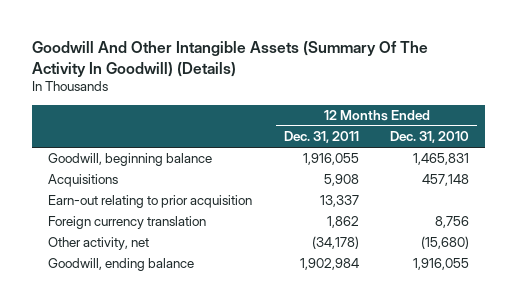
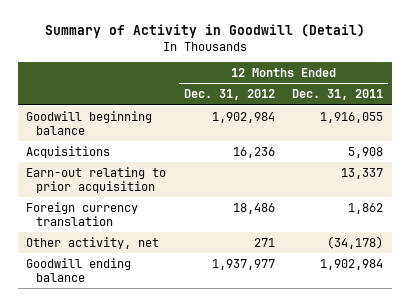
[32,40,429,77] Goodwill And Other Intangible Assets (Summary Of The Activity In Goodwill) (Details) -> [44,24,365,39] Summary of Activity in Goodwill (Detail)
[390,131,470,144] Dec. 31, 2010 -> none
none -> [183,89,275,101] Dec. 31, 2012
[48,153,213,167] Goodwill, beginning balance -> [26,110,153,135] Goodwill beginning balance
[48,258,195,272] Goodwill, ending balance -> [26,257,132,282] Goodwill ending balance

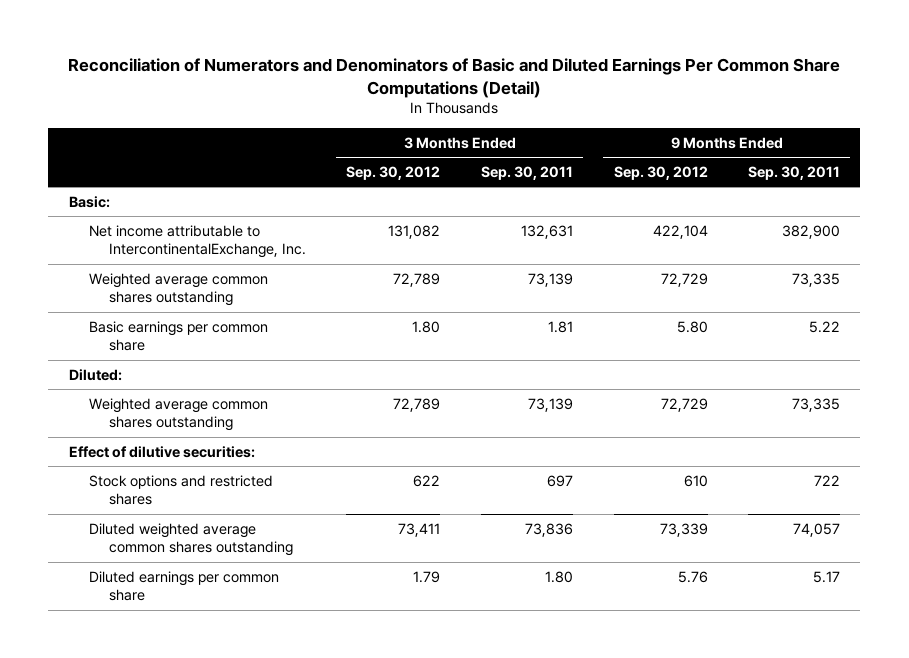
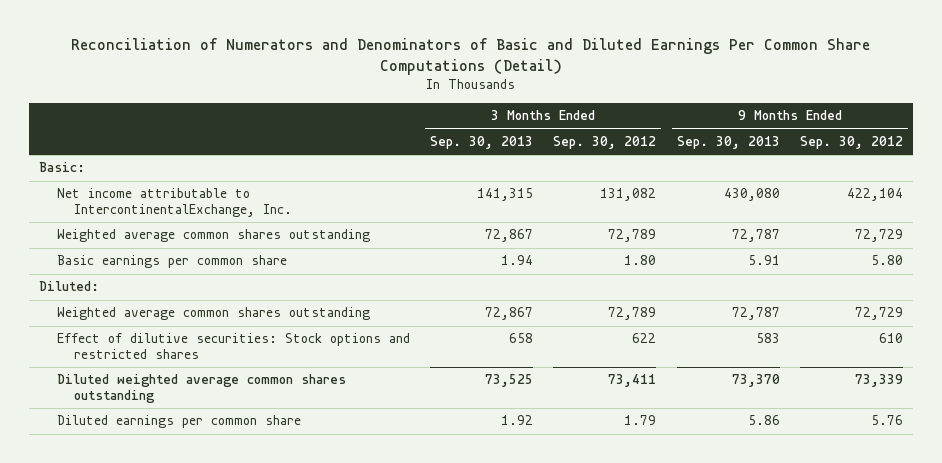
[480,165,573,180] Sep. 30, 2011 -> none
[748,165,841,180] Sep. 30, 2011 -> none
none -> [429,136,533,150] Sep. 30, 2013
none -> [676,136,780,150] Sep. 30, 2013
[68,445,255,458] Effect of dilutive securities: -> none
[88,474,273,506] Stock options and restricted shares -> [56,333,410,360] Effect of dilutive securities: Stock options and restricted shares

